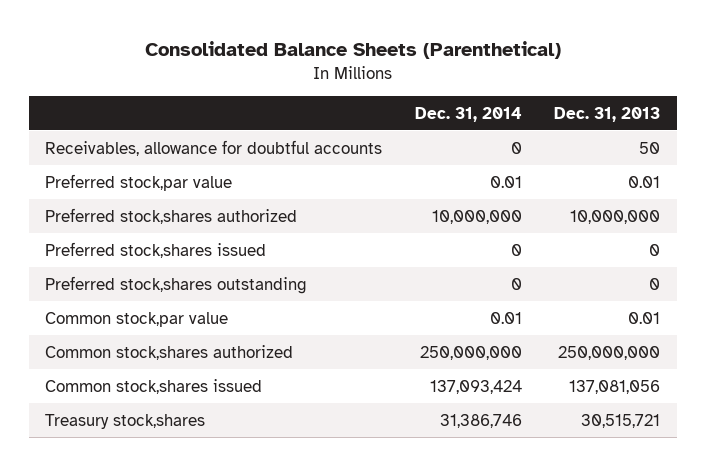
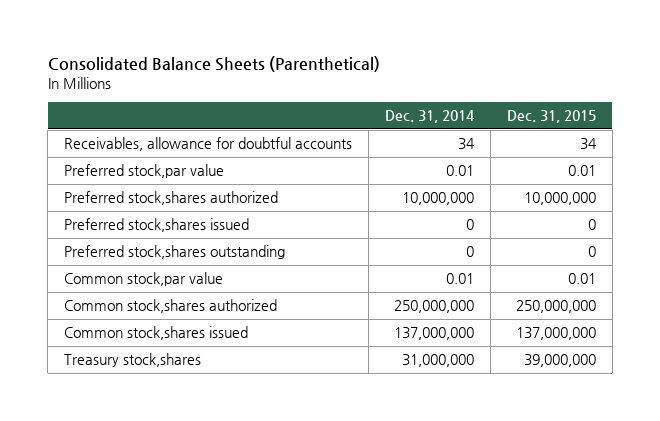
[554,106,661,122] Dec. 31, 2013 -> none
none -> [506,110,596,124] Dec. 31, 2015
[510,141,522,154] 0 -> [458,138,476,151] 34
[429,379,522,394] 137,093,424 -> [394,327,475,341] 137,000,000
[439,413,522,428] 31,386,746 -> [402,354,475,368] 31,000,000

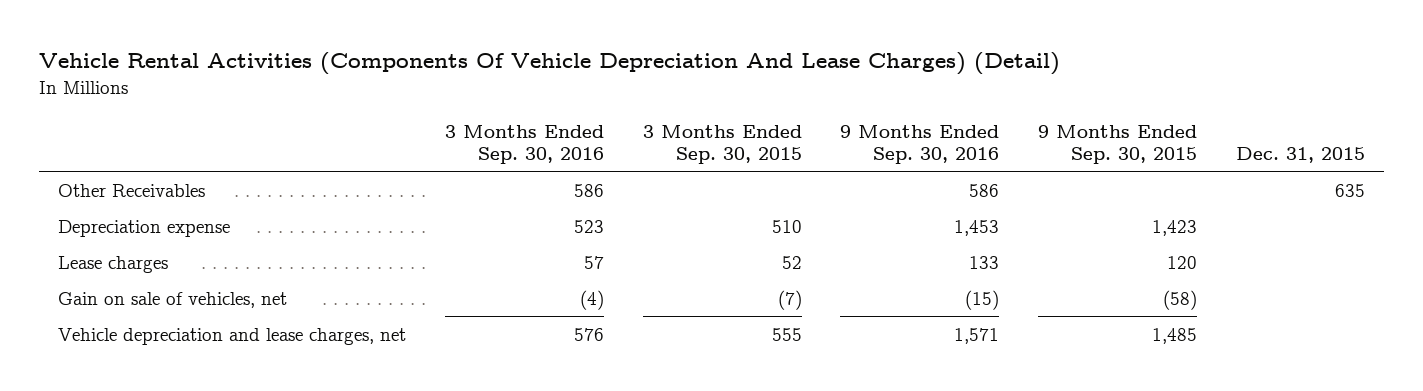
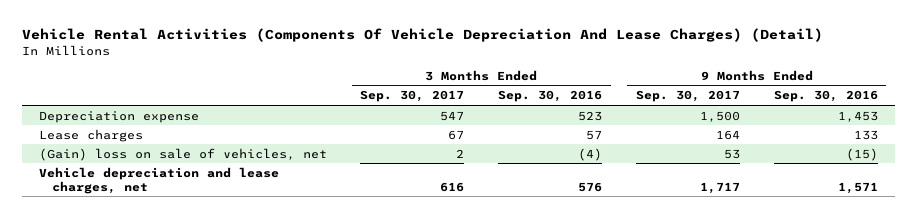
[642,124,802,164] 3 Months Ended Sep. 30, 2015 -> none
[1037,124,1197,164] 9 Months Ended Sep. 30, 2015 -> none
[1235,146,1365,163] Dec. 31, 2015 -> none
none -> [360,90,465,103] Sep. 30, 2017
none -> [635,90,740,103] Sep. 30, 2017
[58,183,206,197] Other Receivables -> none
[58,291,288,308] Gain on sale of vehicles, net -> [38,147,327,161] (Gain) loss on sale of vehicles, net

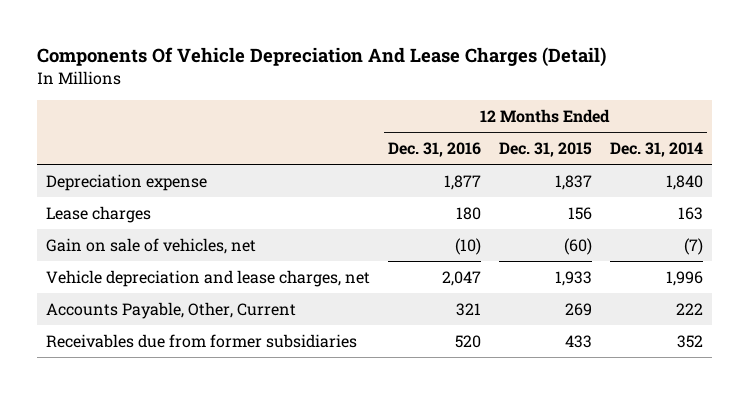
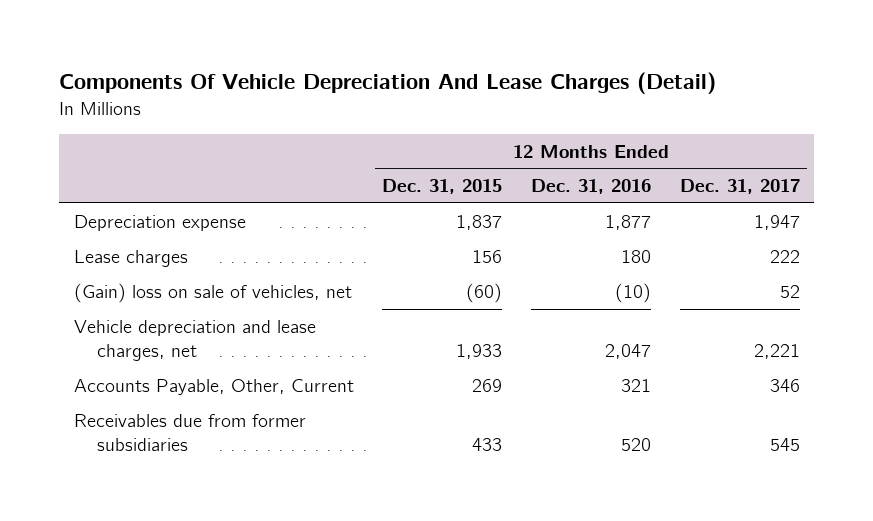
[609,142,703,158] Dec. 31, 2014 -> none
none -> [679,179,800,195] Dec. 31, 2017
[46,237,257,254] Gain on sale of vehicles, net -> [73,282,352,303] (Gain) loss on sale of vehicles, net

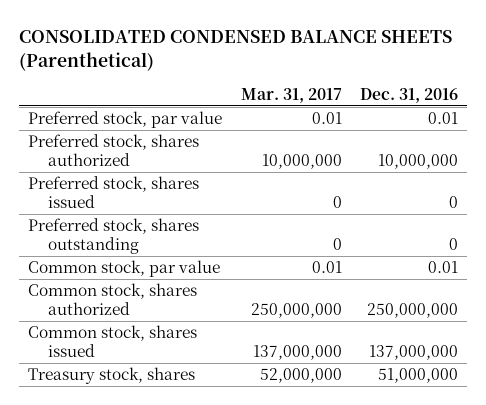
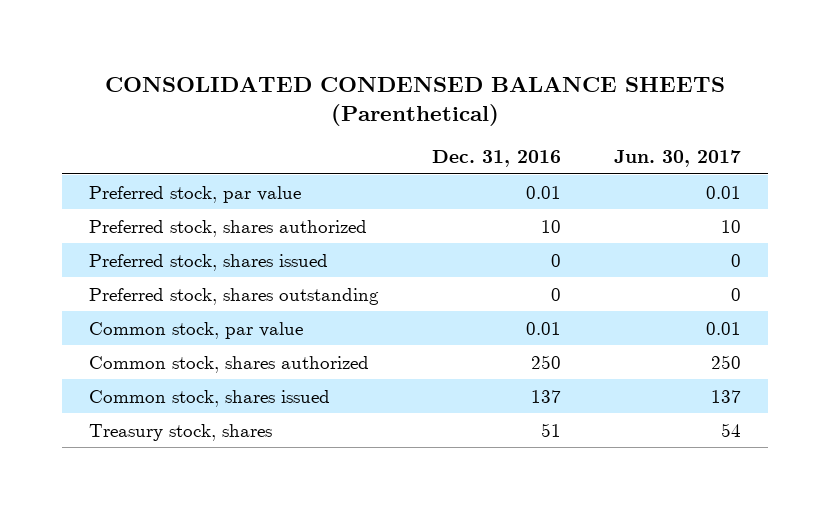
[240,87,342,103] Mar. 31, 2017 -> none
none -> [614,150,742,168] Jun. 30, 2017
[377,153,458,169] 10,000,000 -> [541,219,562,233] 10
[366,302,458,318] 250,000,000 -> [531,354,562,369] 250
[368,344,458,360] 137,000,000 -> [531,389,562,403] 137
[377,368,458,384] 51,000,000 -> [541,422,562,437] 51

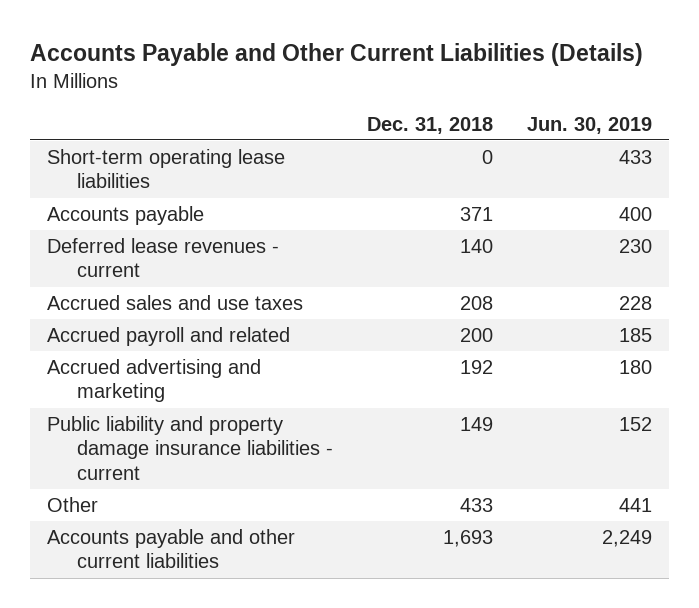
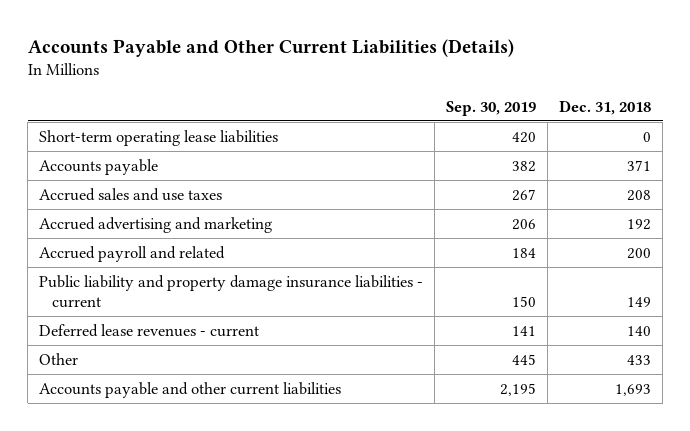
[527,116,653,134] Jun. 30, 2019 -> none
none -> [446,100,537,116] Sep. 30, 2019
[47,326,291,346] Accrued payroll and related -> [39,245,226,262] Accrued payroll and related
[47,237,280,278] Deferred lease revenues - current -> [39,323,260,337] Deferred lease revenues - current

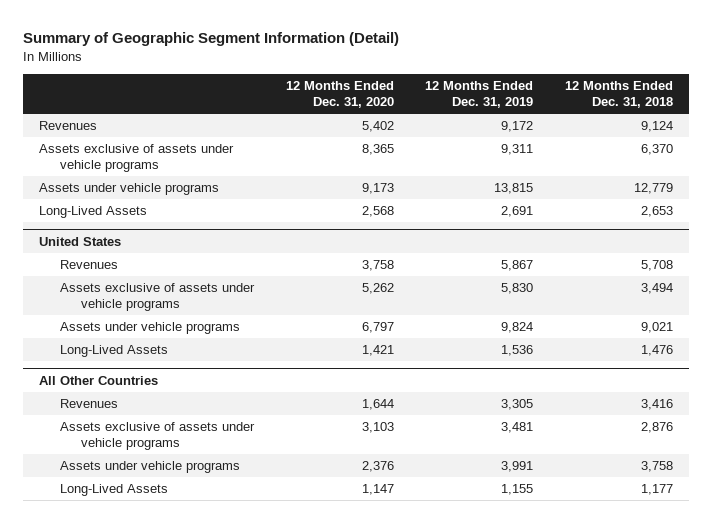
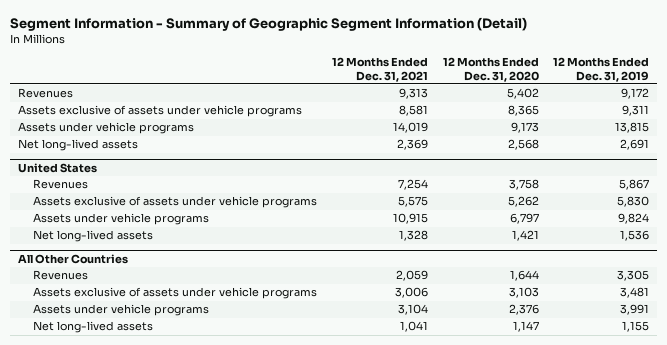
[23,32,400,47] Summary of Geographic Segment Information (Detail) -> [10,16,528,31] Segment Information - Summary of Geographic Segment Information (Detail)
[564,81,673,109] 12 Months Ended Dec. 31, 2018 -> none
none -> [331,57,428,82] 12 Months Ended Dec. 31, 2021
[38,206,147,219] Long-Lived Assets -> [17,139,138,152] Net long-lived assets
[59,345,168,358] Long-Lived Assets -> [33,230,154,243] Net long-lived assets
[59,484,168,497] Long-Lived Assets -> [33,321,154,334] Net long-lived assets

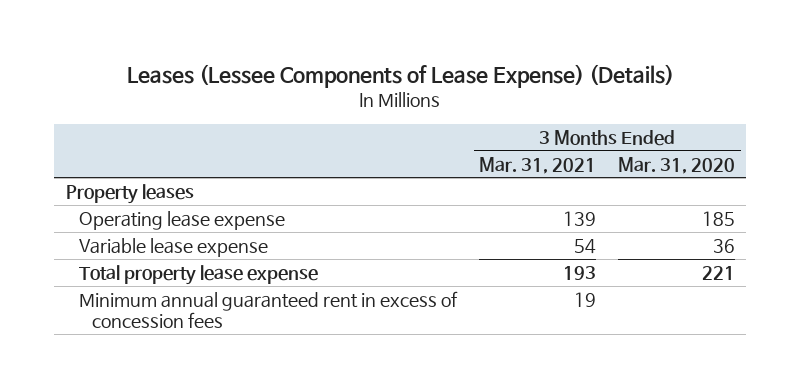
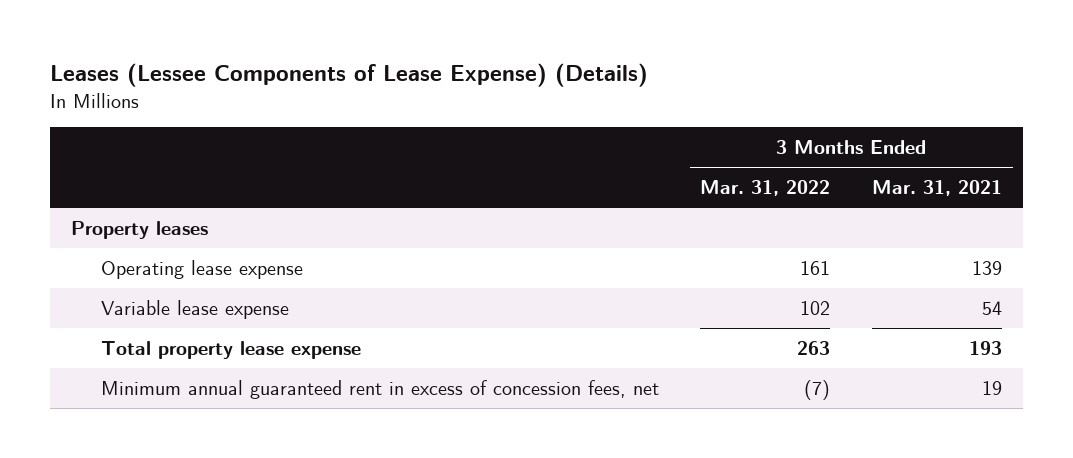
[618,156,736,174] Mar. 31, 2020 -> none
none -> [700,180,831,197] Mar. 31, 2022
[78,290,458,329] Minimum annual guaranteed rent in excess of concession fees -> [100,379,659,399] Minimum annual guaranteed rent in excess of concession fees, net

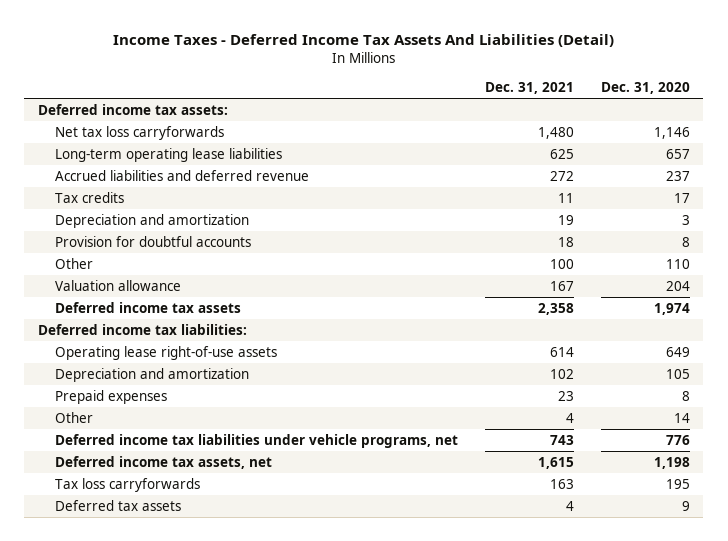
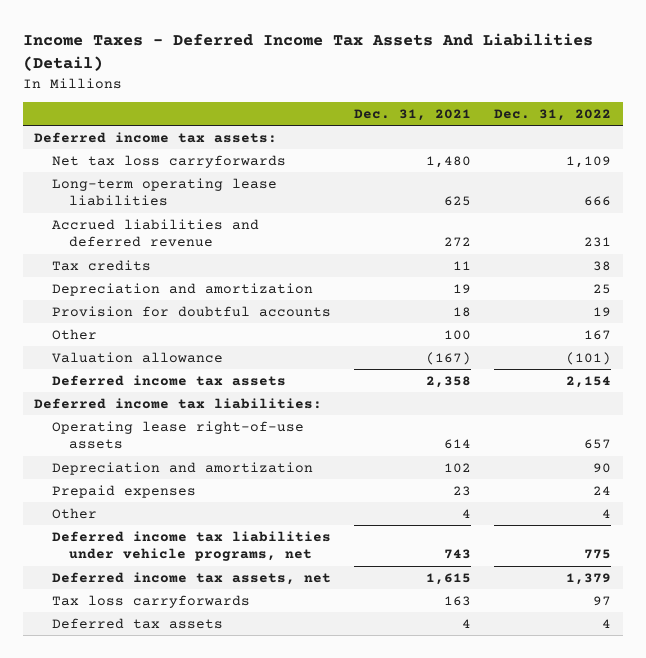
[600,82,690,95] Dec. 31, 2020 -> none
none -> [494,109,612,122] Dec. 31, 2022
[549,280,574,291] 167 -> [426,351,472,365] (167)

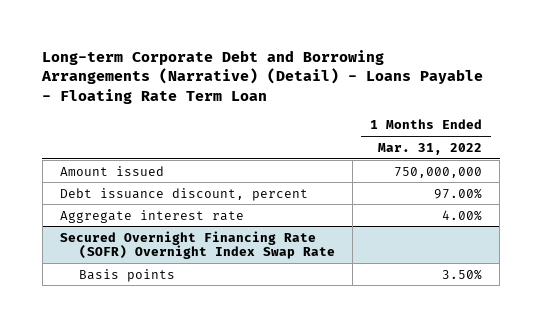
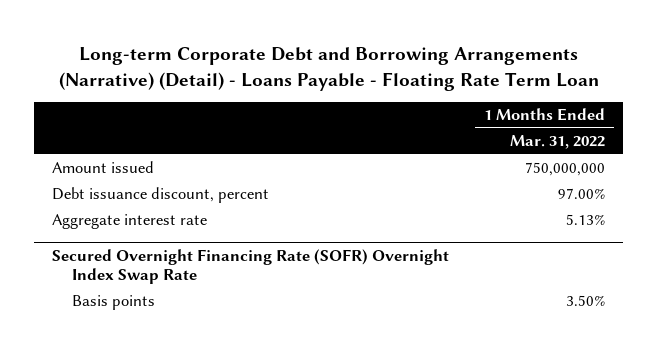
[442,209,483,221] 4.00% -> [566,214,606,226] 5.13%

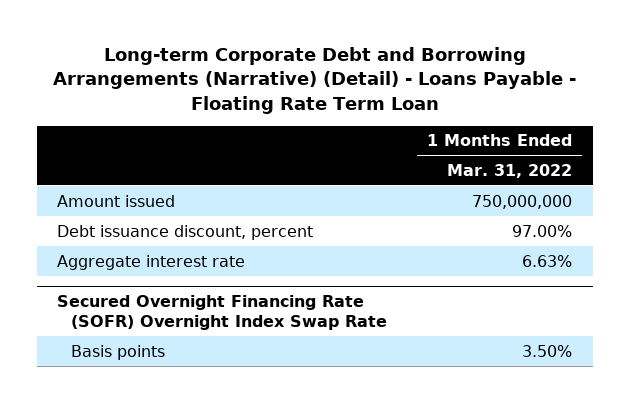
[566,214,606,226] 5.13% -> [522,254,573,267] 6.63%

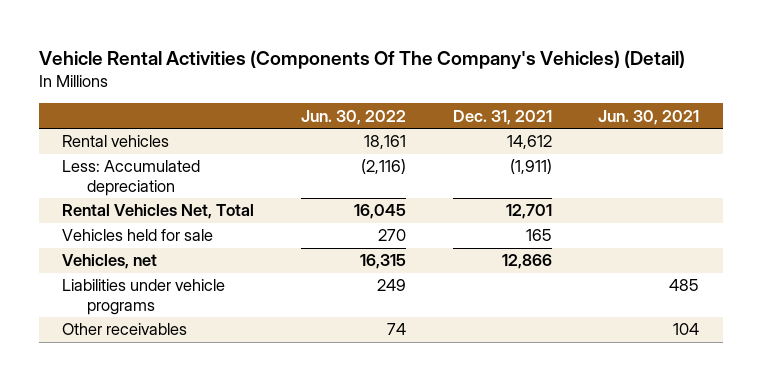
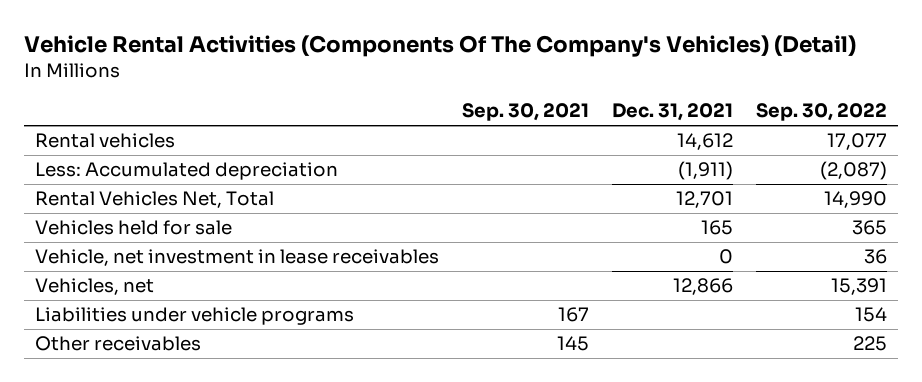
[301,109,407,125] Jun. 30, 2022 -> none
[598,109,700,125] Jun. 30, 2021 -> none
none -> [461,103,589,122] Sep. 30, 2021
none -> [755,103,887,122] Sep. 30, 2022
none -> [35,249,440,267] Vehicle, net investment in lease receivables

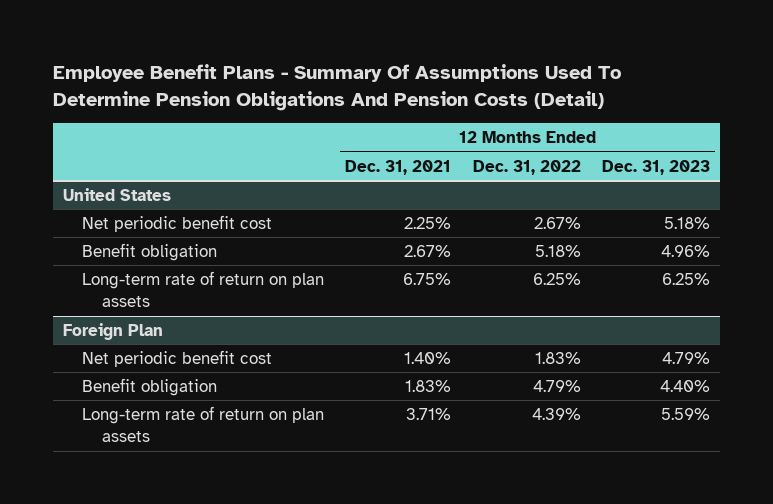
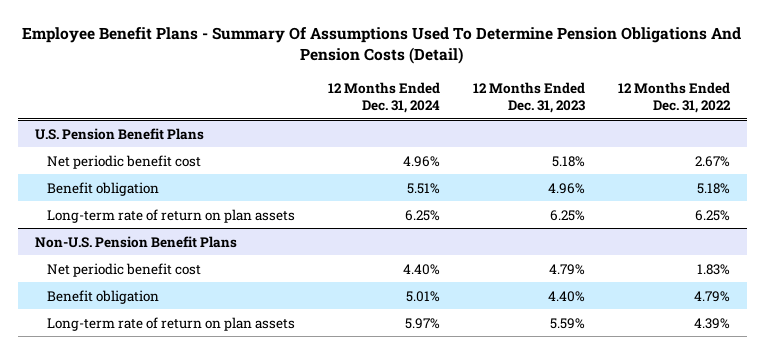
[345,159,452,175] Dec. 31, 2021 -> none
none -> [327,81,440,114] 12 Months Ended Dec. 31, 2024
[63,188,172,202] United States -> [34,127,204,140] U.S. Pension Benefit Plans
[63,323,164,341] Foreign Plan -> [34,235,237,248] Non-U.S. Pension Benefit Plans

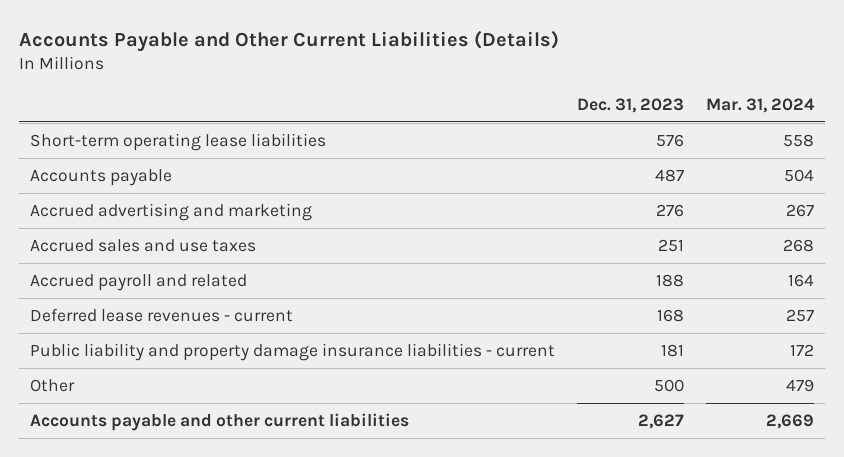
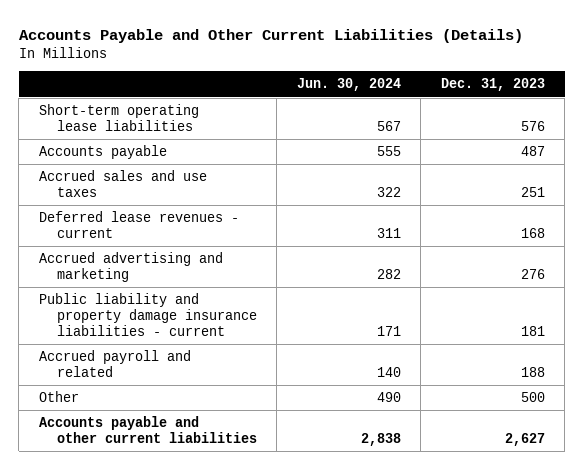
[706,97,816,113] Mar. 31, 2024 -> none
none -> [296,78,401,92] Jun. 30, 2024
[29,202,312,221] Accrued advertising and marketing -> [38,252,223,283] Accrued advertising and marketing
[29,273,247,291] Accrued payroll and related -> [38,350,191,378] Accrued payroll and related

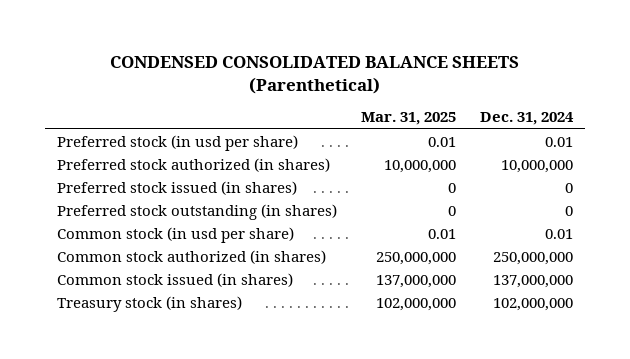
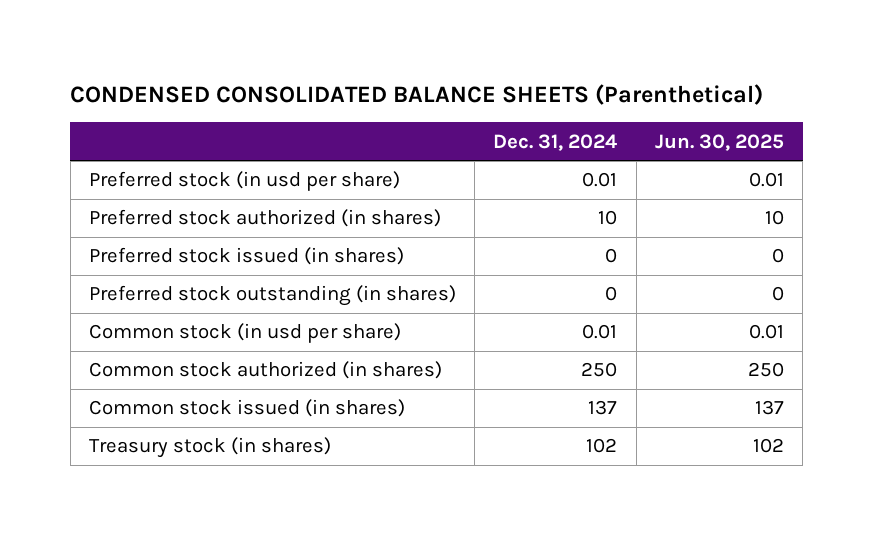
[360,112,456,126] Mar. 31, 2025 -> none
none -> [654,133,784,151] Jun. 30, 2025
[500,159,573,173] 10,000,000 -> [598,210,618,226] 10
[492,251,573,265] 250,000,000 -> [581,362,618,378] 250
[492,274,573,288] 137,000,000 -> [588,400,618,416] 137
[492,297,573,311] 102,000,000 -> [586,438,618,454] 102

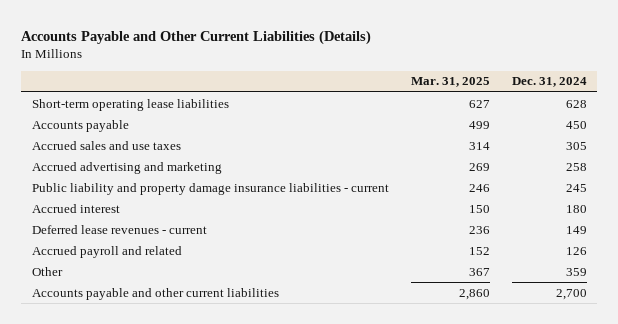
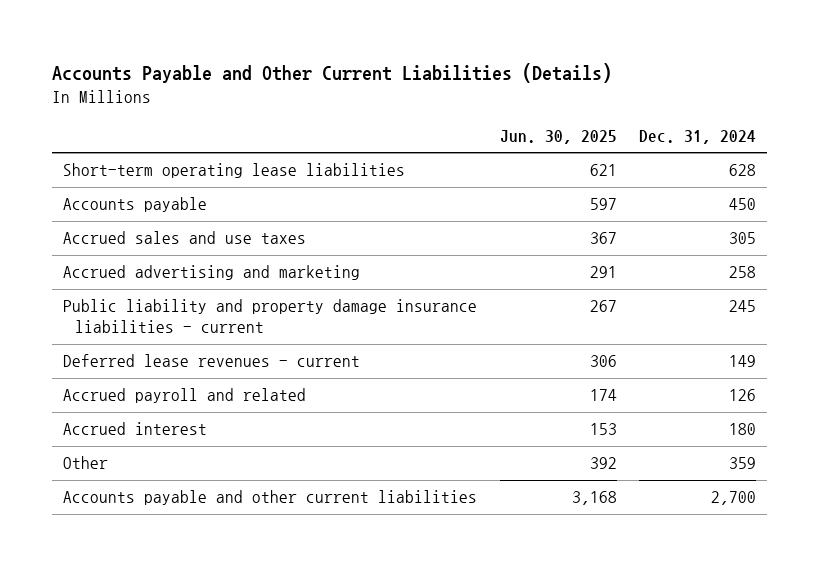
[410,77,490,88] Mar. 31, 2025 -> none
none -> [499,129,617,144] Jun. 30, 2025
[31,203,120,213] Accrued interest -> [63,422,208,436] Accrued interest

